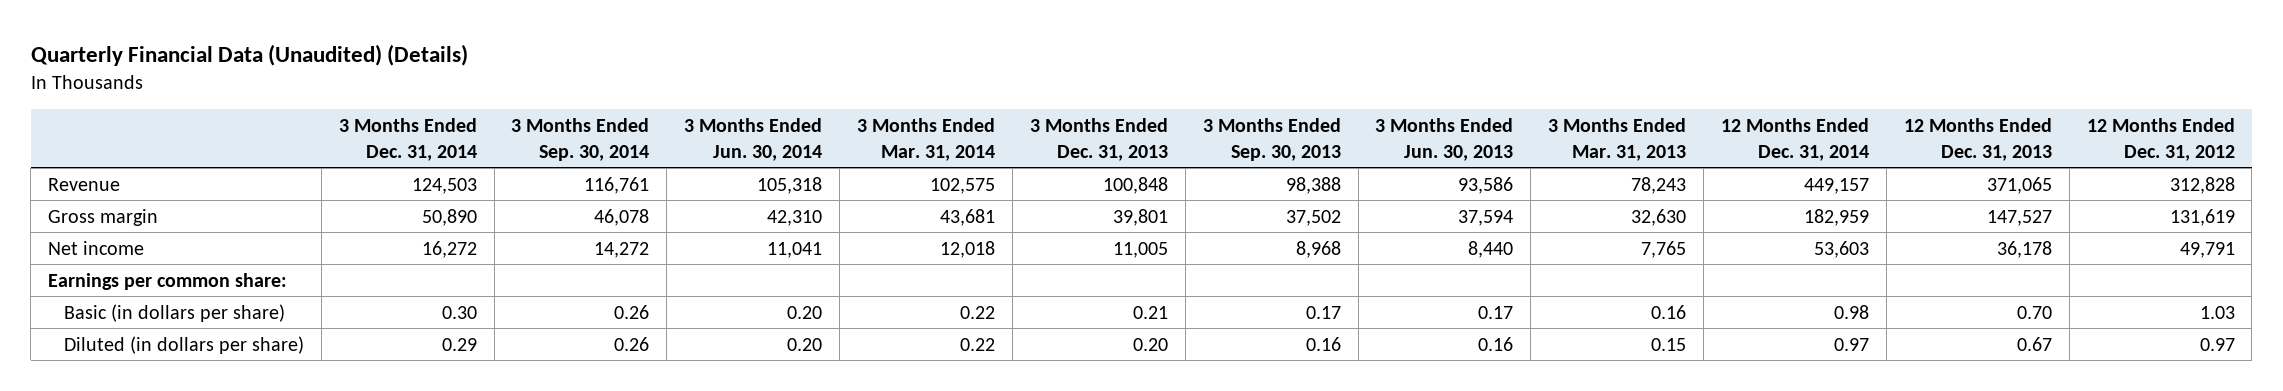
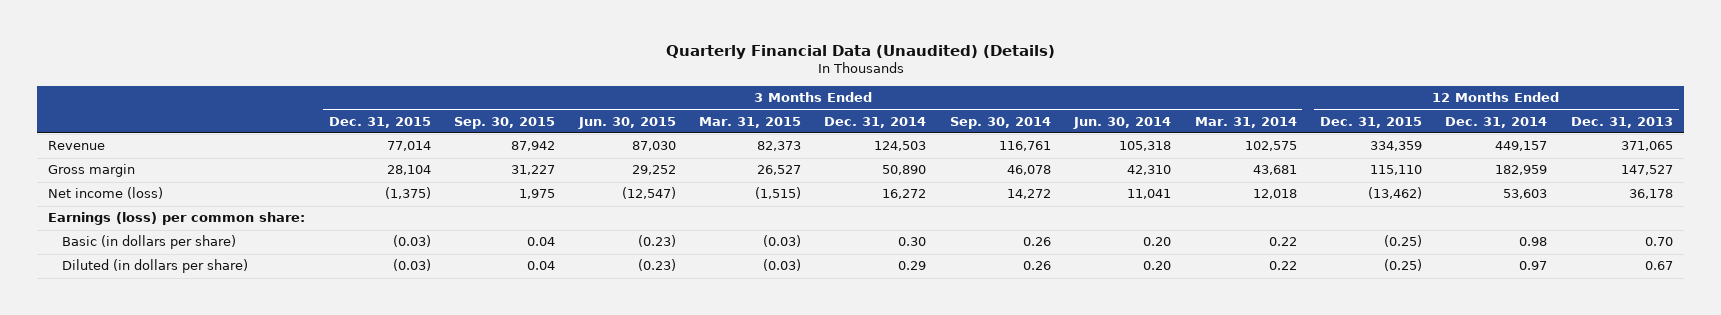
[1029,117,1168,161] 3 Months Ended Dec. 31, 2013 -> none
[1202,117,1341,161] 3 Months Ended Sep. 30, 2013 -> none
[1375,117,1514,161] 3 Months Ended Jun. 30, 2013 -> none
[1548,117,1687,161] 3 Months Ended Mar. 31, 2013 -> none
[2086,117,2235,161] 12 Months Ended Dec. 31, 2012 -> none
none -> [328,116,431,128] Dec. 31, 2015
none -> [454,116,556,129] Sep. 30, 2015
none -> [577,116,676,129] Jun. 30, 2015
none -> [698,116,801,128] Mar. 31, 2015
none -> [1319,116,1422,128] Dec. 31, 2015
[48,240,145,255] Net income -> [48,187,164,200] Net income (loss)
[48,272,288,290] Earnings per common share: -> [48,212,306,226] Earnings (loss) per common share:

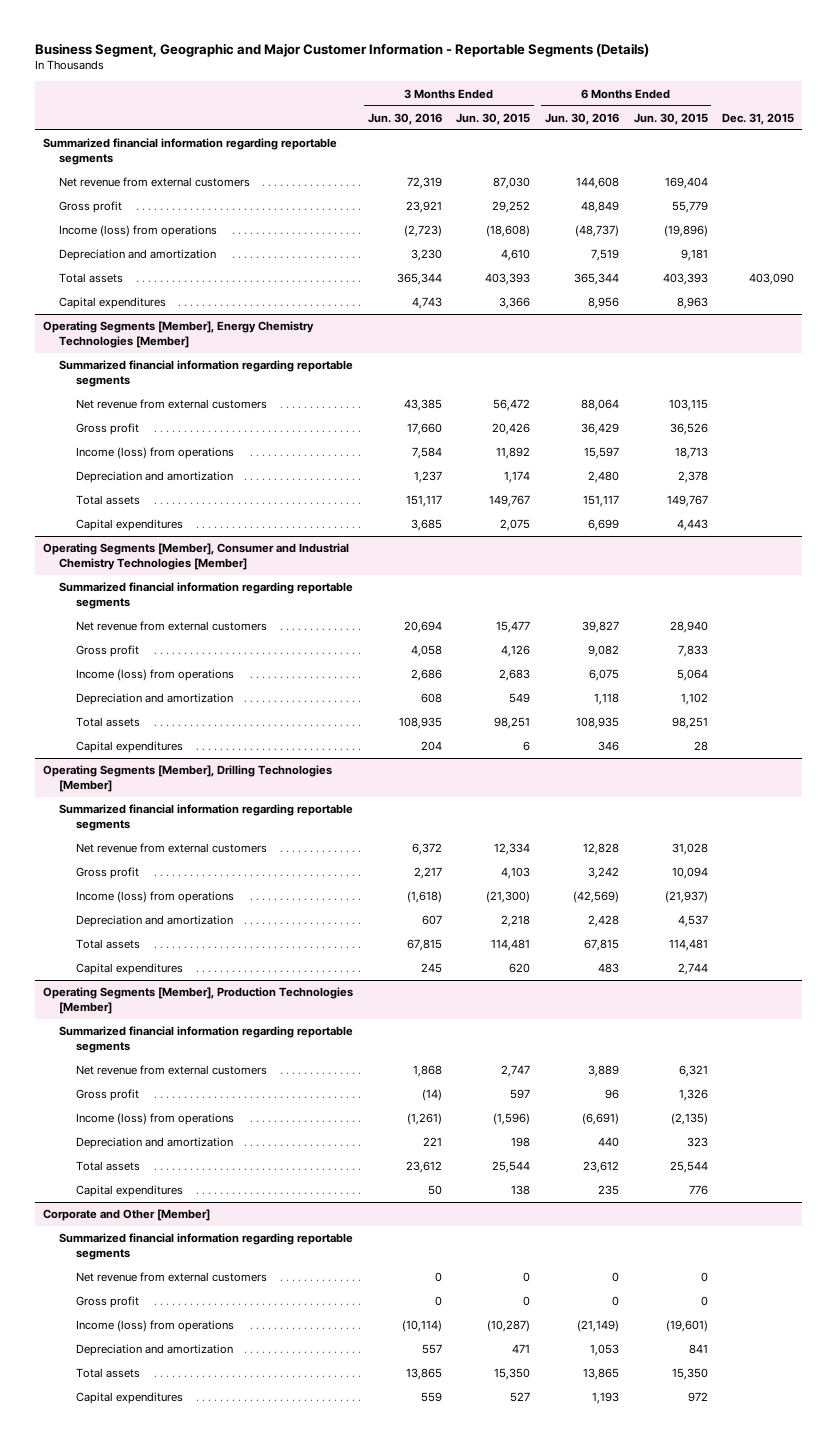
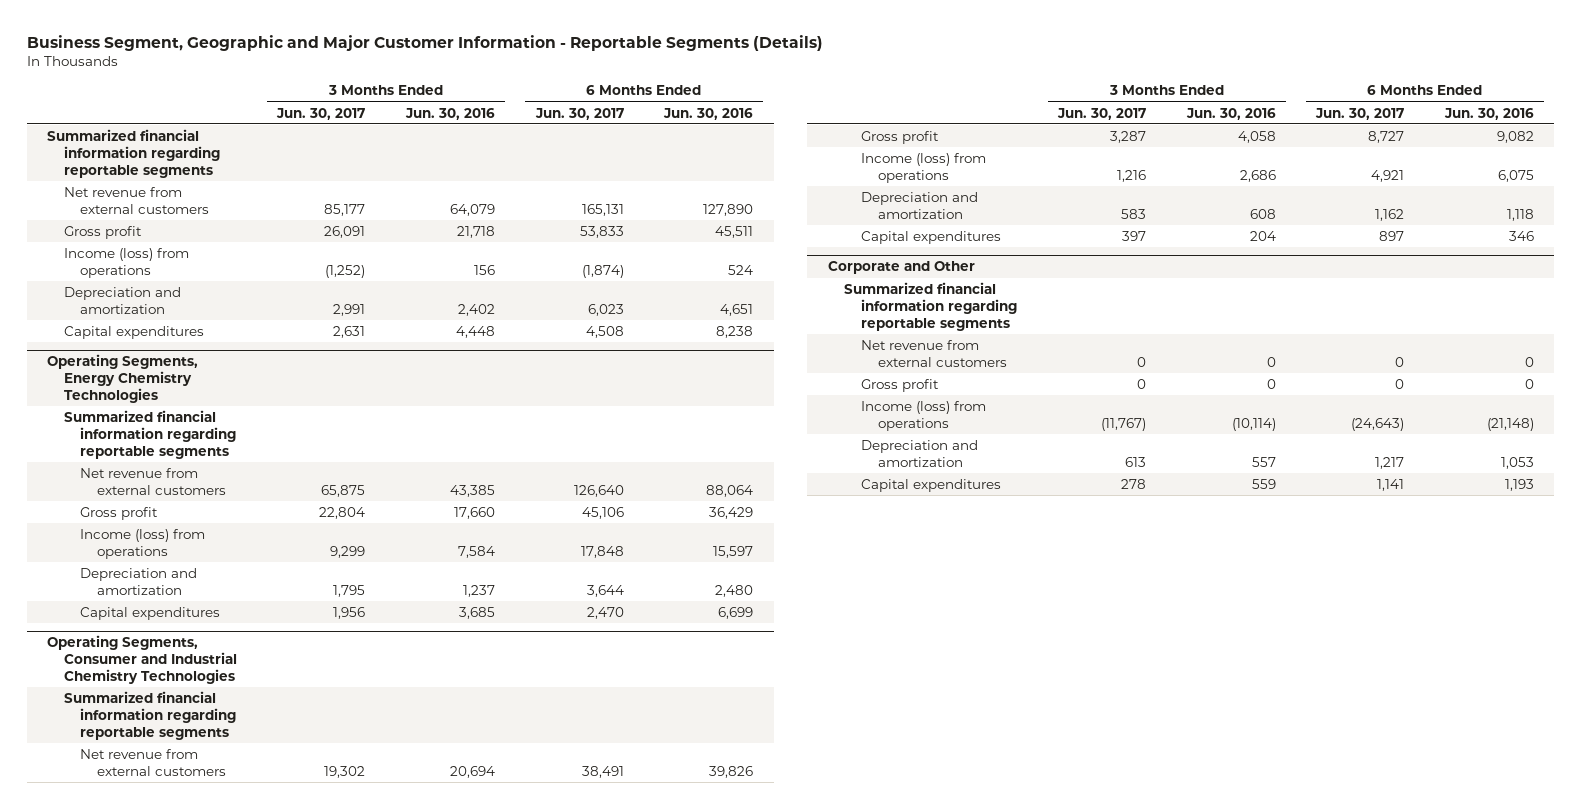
[456,112,531,125] Jun. 30, 2015 -> none
[633,112,708,125] Jun. 30, 2015 -> none
[722,112,795,125] Dec. 31, 2015 -> none
none -> [276,107,366,120] Jun. 30, 2017
none -> [534,107,624,120] Jun. 30, 2017
[59,273,124,284] Total assets -> none
[406,177,442,190] 72,319 -> [449,203,495,216] 64,079
[576,177,620,190] 144,608 -> [703,203,754,216] 127,890
[405,201,442,214] 23,921 -> [456,225,495,238] 21,718
[581,201,620,214] 48,849 -> [715,225,754,238] 45,511
[403,225,442,238] (2,723) -> [473,264,495,275] 156
[575,225,620,238] (48,737) -> [728,264,754,275] 524
[410,249,442,262] 3,230 -> [457,303,495,316] 2,402
[591,249,620,262] 7,519 -> [720,303,754,316] 4,651
[411,297,442,310] 4,743 -> [455,325,495,338] 4,448
[588,297,620,310] 8,956 -> [716,325,754,338] 8,238
[42,321,314,349] Operating Segments [Member], Energy Chemistry Technologies [Member] -> [47,354,199,404] Operating Segments, Energy Chemistry Technologies
[75,495,140,506] Total assets -> none
[42,543,349,571] Operating Segments [Member], Consumer and Industrial Chemistry Technologies [Member] -> [47,635,237,685] Operating Segments, Consumer and Industrial Chemistry Technologies
[582,621,620,634] 39,827 -> [709,765,754,778] 39,826
[75,717,140,728] Total assets -> none
[42,765,332,793] Operating Segments [Member], Drilling Technologies [Member] -> none
[59,804,354,832] Summarized financial information regarding reportable segments -> none
[75,843,267,854] Net revenue from external customers -> none
[75,867,139,880] Gross profit -> none
[75,891,234,904] Income (loss) from operations -> none
[75,915,233,928] Depreciation and amortization -> none
[75,939,140,950] Total assets -> none
[75,963,183,976] Capital expenditures -> none
[42,987,353,1015] Operating Segments [Member], Production Technologies [Member] -> none
[59,1026,354,1054] Summarized financial information regarding reportable segments -> none
[75,1065,267,1076] Net revenue from external customers -> none
[75,1089,139,1102] Gross profit -> none
[75,1113,234,1126] Income (loss) from operations -> none
[75,1137,233,1150] Depreciation and amortization -> none
[75,1161,140,1172] Total assets -> none
[75,1185,183,1198] Capital expenditures -> none
[42,1209,210,1222] Corporate and Other [Member] -> [827,261,975,275] Corporate and Other
[577,1320,620,1333] (21,149) -> [1486,417,1534,431] (21,148)
[75,1368,140,1379] Total assets -> none

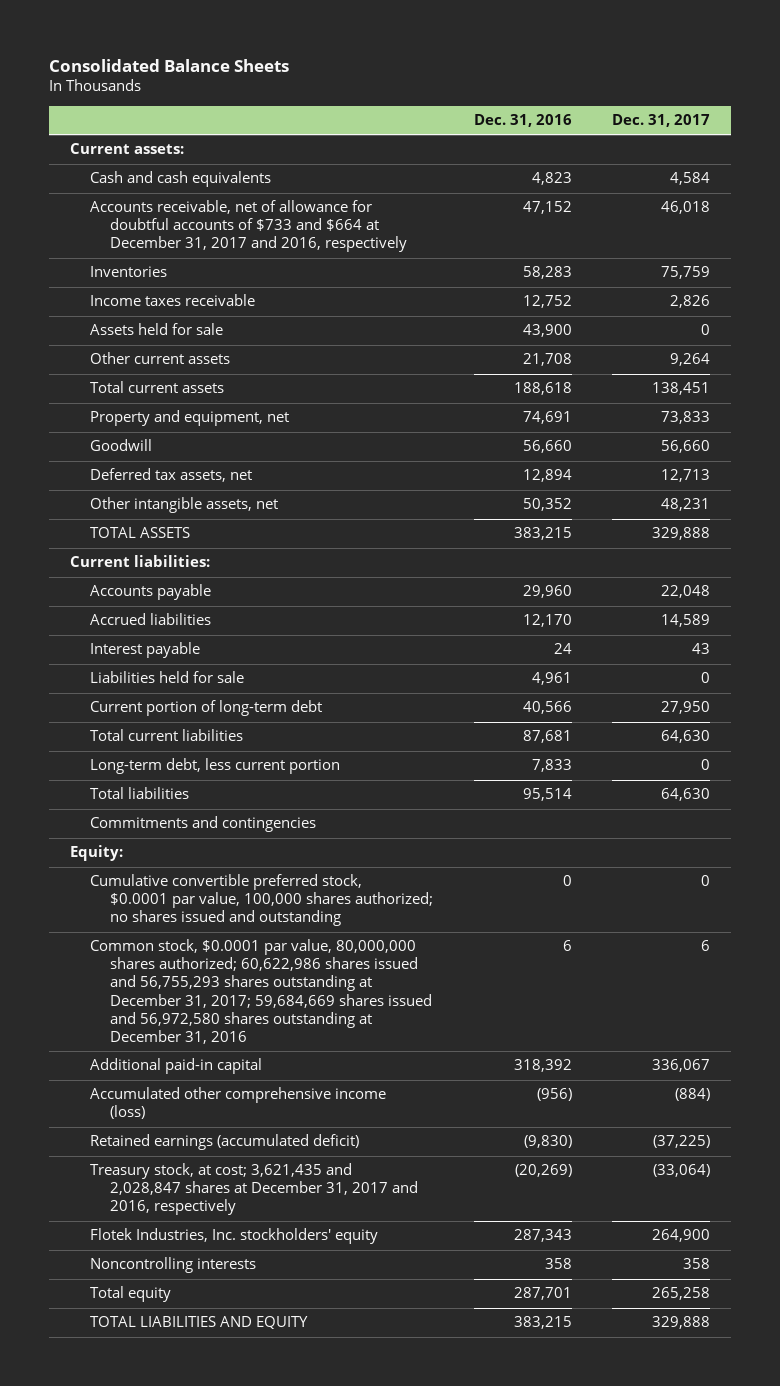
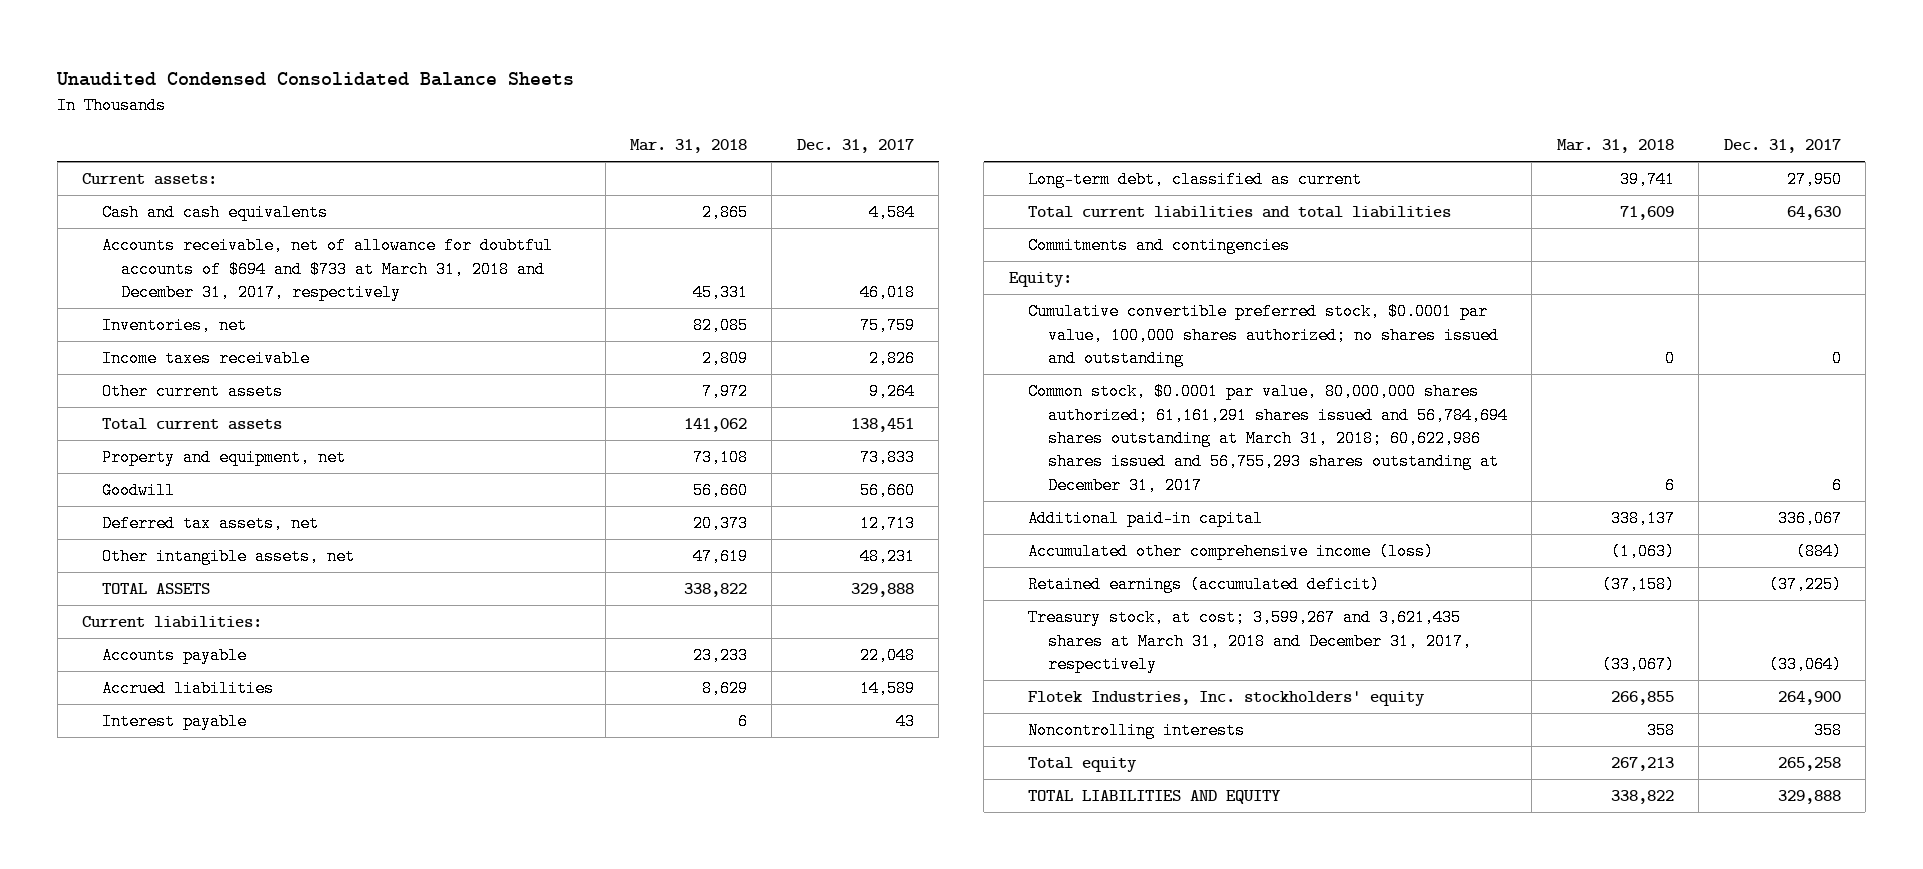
[49,58,290,72] Consolidated Balance Sheets -> [56,72,575,87] Unaudited Condensed Consolidated Balance Sheets
[473,114,572,128] Dec. 31, 2016 -> none
none -> [630,139,748,154] Mar. 31, 2018
[89,200,407,253] Accounts receivable, net of allowance for doubtful accounts of $733 and $664 at December 31, 2017 and 2016, respectively -> [101,237,553,301] Accounts receivable, net of allowance for doubtful accounts of $694 and $733 at March 31, 2018 and December 31, 2017, respectively
[89,266,167,278] Inventories -> [101,317,247,335] Inventories, net
[89,323,223,336] Assets held for sale -> none
[89,671,244,684] Liabilities held for sale -> none
[89,758,340,775] Long-term debt, less current portion -> none
[89,787,189,800] Total liabilities -> none
[89,700,322,717] Current portion of long-term debt -> [1028,171,1363,189] Long-term debt, classified as current
[89,729,243,742] Total current liabilities -> [1028,206,1452,219] Total current liabilities and total liabilities
[89,939,432,1044] Common stock, $0.0001 par value, 80,000,000 shares authorized; 60,622,986 shares issued and 56,755,293 shares outstanding at December 31, 2017; 59,684,669 shares issued and 56,972,580 shares outstanding at December 31, 2016 -> [1028,383,1509,494] Common stock, $0.0001 par value, 80,000,000 shares authorized; 61,161,291 shares issued and 56,784,694 shares outstanding at March 31, 2018; 60,622,986 shares issued and 56,755,293 shares outstanding at December 31, 2017
[89,1163,418,1216] Treasury stock, at cost; 3,621,435 and 2,028,847 shares at December 31, 2017 and 2016, respectively -> [1028,609,1473,673] Treasury stock, at cost; 3,599,267 and 3,621,435 shares at March 31, 2018 and December 31, 2017, respectively

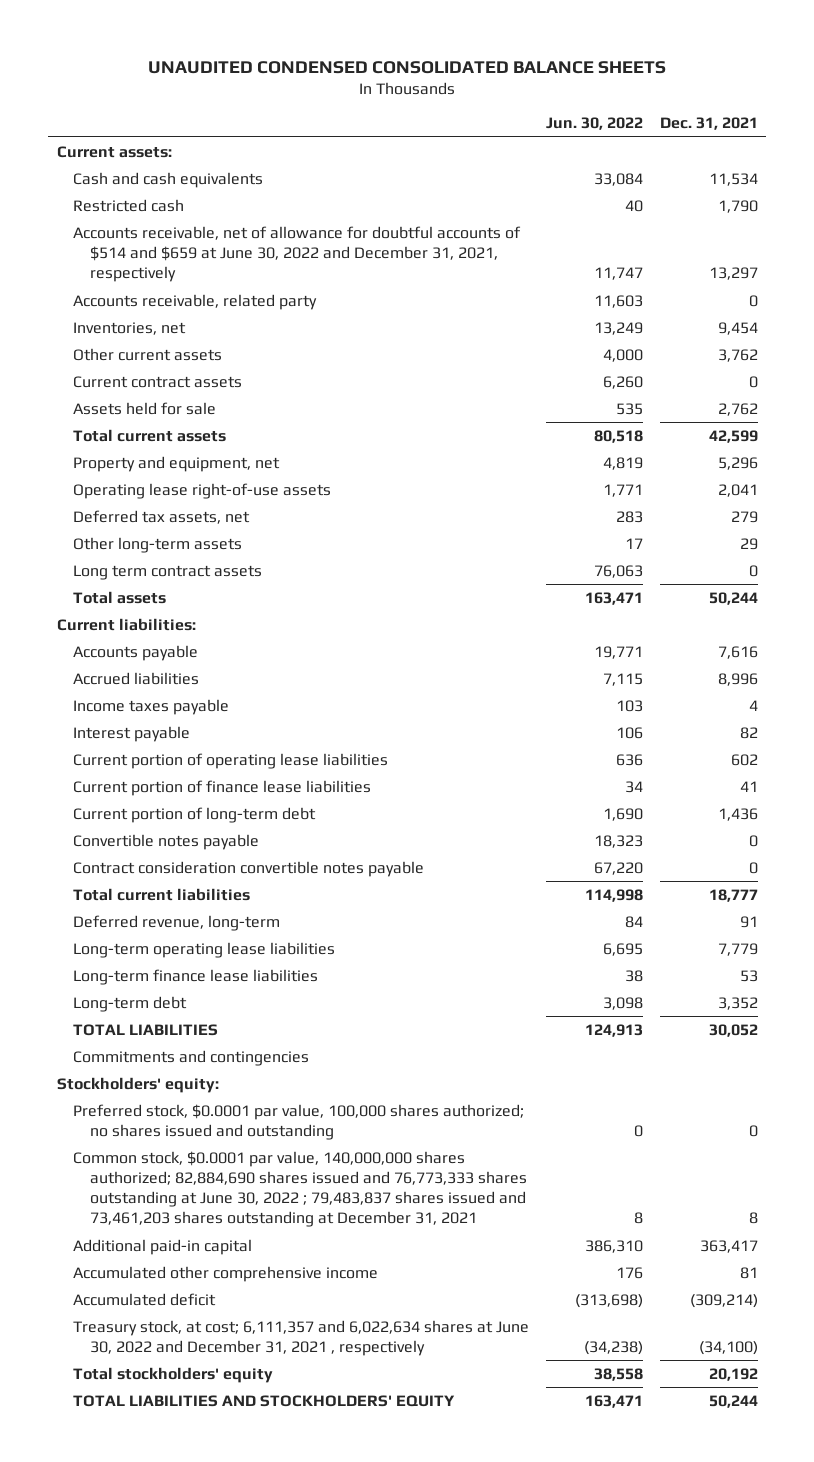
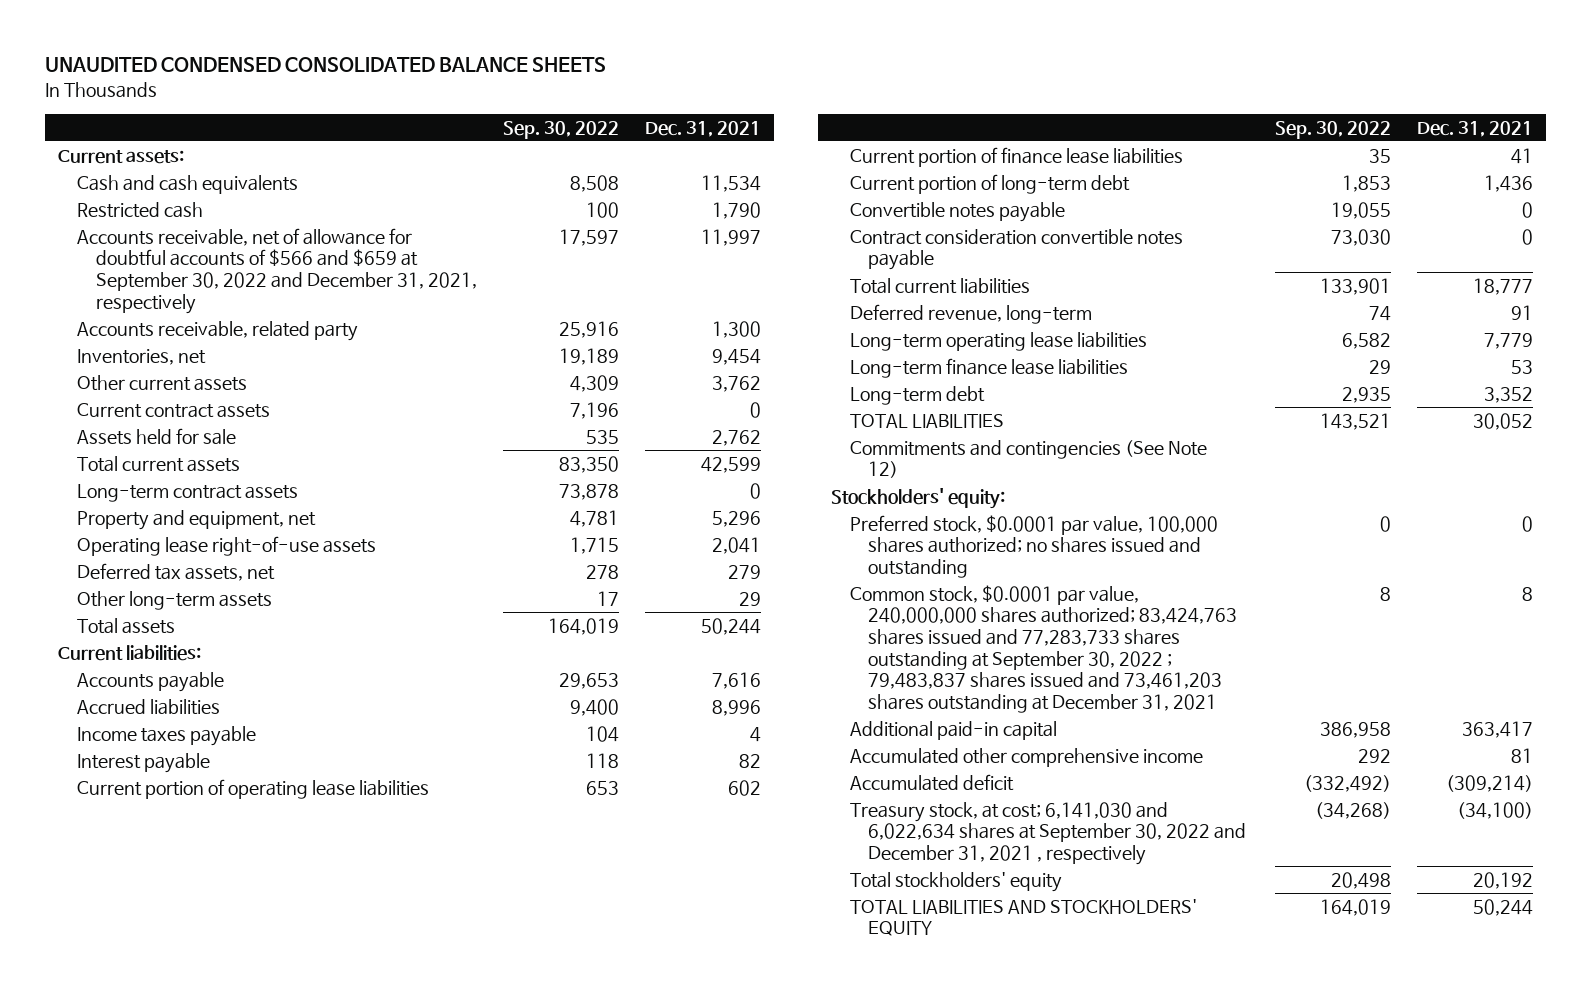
[546,117,644,131] Jun. 30, 2022 -> none
none -> [502,120,619,139] Sep. 30, 2022
[73,225,522,283] Accounts receivable, net of allowance for doubtful accounts of $514 and $659 at June 30, 2022 and December 31, 2021, respectively -> [77,227,478,314] Accounts receivable, net of allowance for doubtful accounts of $566 and $659 at September 30, 2022 and December 31, 2021, respectively
[708,267,758,281] 13,297 -> [700,228,761,246] 11,997
[748,294,758,307] 0 -> [711,320,761,338] 1,300
none -> [77,483,299,502] Long-term contract assets
[73,564,263,580] Long term contract assets -> none
[73,1049,310,1066] Commitments and contingencies -> [849,439,1207,479] Commitments and contingencies (See Note 12)
[73,1150,527,1228] Common stock, $0.0001 par value, 140,000,000 shares authorized; 82,884,690 shares issued and 76,773,333 shares outstanding at June 30, 2022 ; 79,483,837 shares issued and 73,461,203 shares outstanding at December 31, 2021 -> [849,584,1238,714] Common stock, $0.0001 par value, 240,000,000 shares authorized; 83,424,763 shares issued and 77,283,733 shares outstanding at September 30, 2022 ; 79,483,837 shares issued and 73,461,203 shares outstanding at December 31, 2021
[73,1319,530,1356] Treasury stock, at cost; 6,111,357 and 6,022,634 shares at June 30, 2022 and December 31, 2021 , respectively -> [849,801,1247,866] Treasury stock, at cost; 6,141,030 and 6,022,634 shares at September 30, 2022 and December 31, 2021 , respectively

